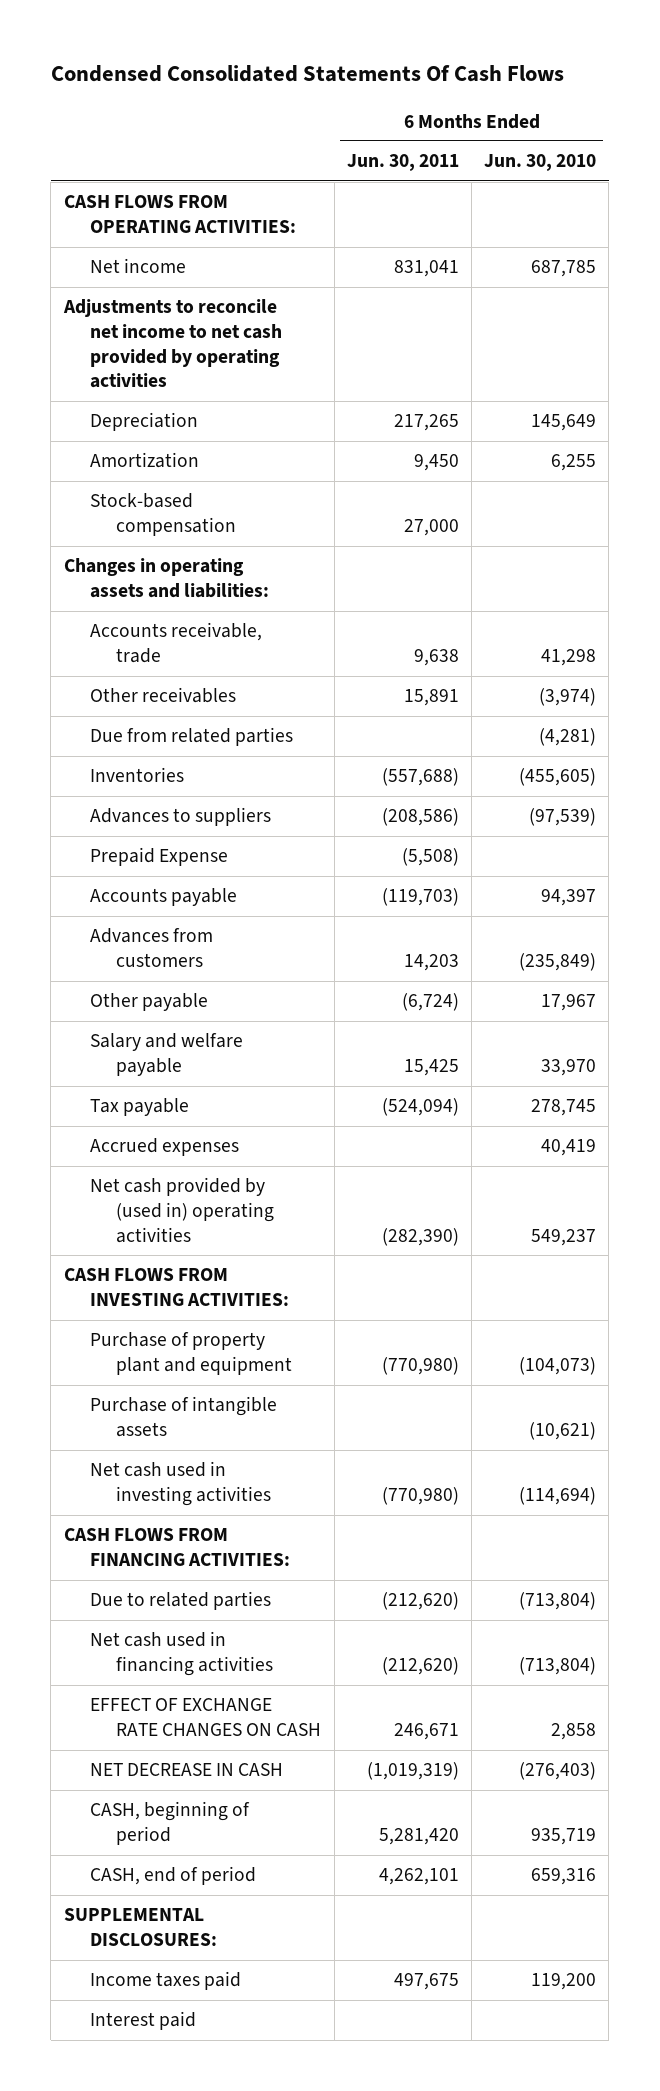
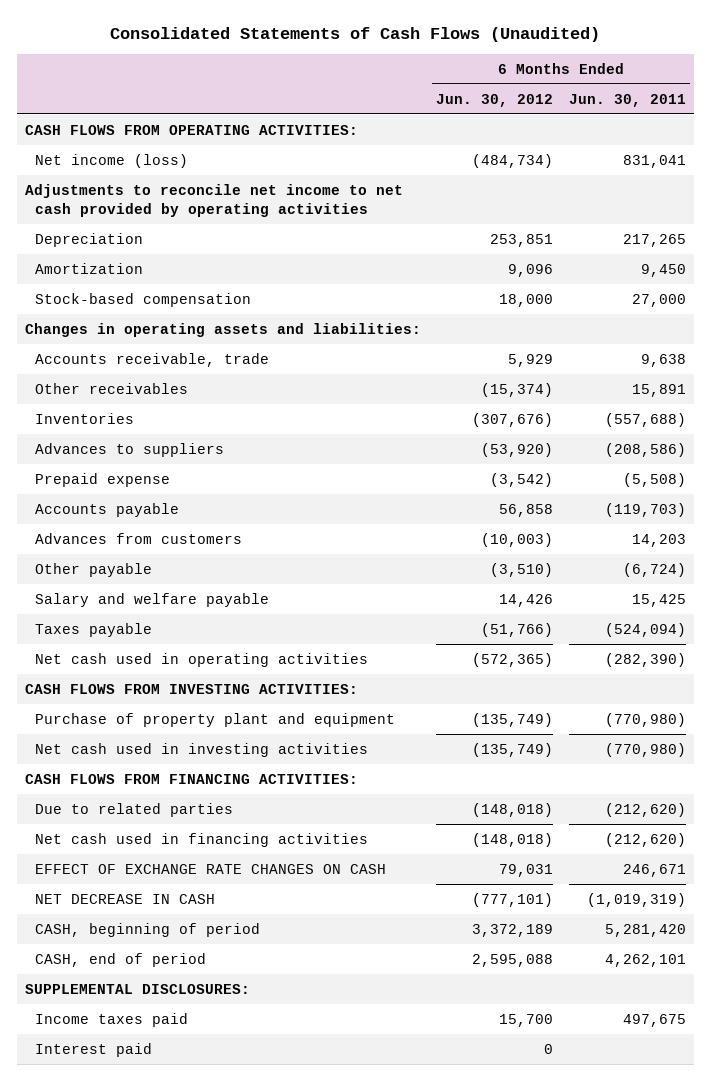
[50,65,564,83] Condensed Consolidated Statements Of Cash Flows -> [110,27,601,43] Consolidated Statements of Cash Flows (Unaudited)
[484,154,597,172] Jun. 30, 2010 -> none
none -> [436,93,554,107] Jun. 30, 2012
[89,258,186,274] Net income -> [35,153,189,168] Net income (loss)
[89,727,293,747] Due from related parties -> none
[89,847,228,867] Prepaid Expense -> [35,472,171,487] Prepaid expense
[89,1138,239,1157] Accrued expenses -> none
[89,1098,189,1117] Tax payable -> [35,622,153,637] Taxes payable
[89,1177,275,1243] Net cash provided by (used in) operating activities -> [35,652,369,667] Net cash used in operating activities
[89,1396,277,1438] Purchase of intangible assets -> none

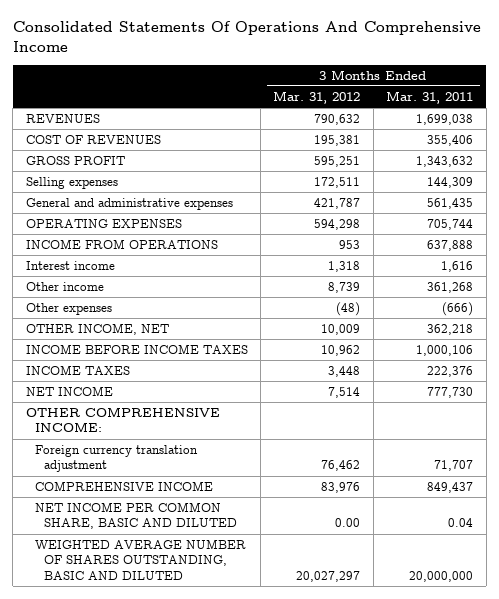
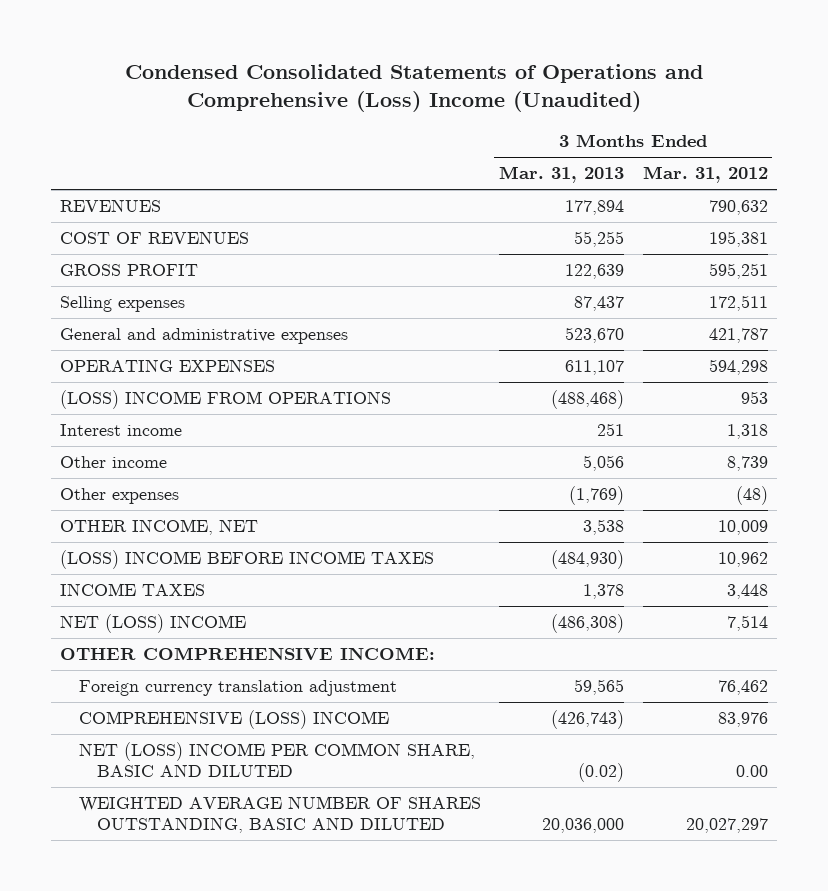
[12,21,481,53] Consolidated Statements Of Operations And Comprehensive Income -> [124,63,703,112] Condensed Consolidated Statements of Operations and Comprehensive (Loss) Income (Unaudited)
[386,90,474,104] Mar. 31, 2011 -> none
none -> [499,166,625,184] Mar. 31, 2013
[25,238,218,249] INCOME FROM OPERATIONS -> [59,390,391,410] (LOSS) INCOME FROM OPERATIONS
[25,343,248,354] INCOME BEFORE INCOME TAXES -> [59,550,434,570] (LOSS) INCOME BEFORE INCOME TAXES
[25,385,113,396] NET INCOME -> [59,614,246,634] NET (LOSS) INCOME
[34,480,213,491] COMPREHENSIVE INCOME -> [78,710,389,730] COMPREHENSIVE (LOSS) INCOME
[34,501,238,530] NET INCOME PER COMMON SHARE, BASIC AND DILUTED -> [78,742,475,778] NET (LOSS) INCOME PER COMMON SHARE, BASIC AND DILUTED

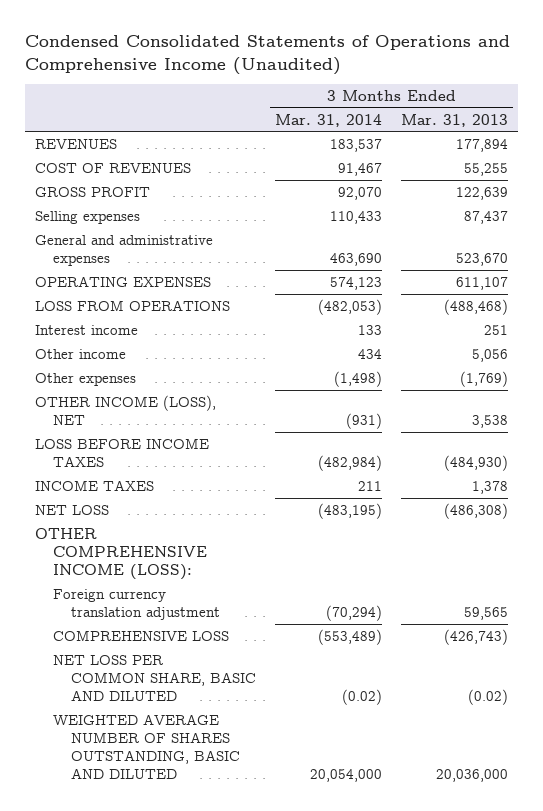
[124,63,703,112] Condensed Consolidated Statements of Operations and Comprehensive (Loss) Income (Unaudited) -> [24,35,510,75] Condensed Consolidated Statements of Operations and Comprehensive Income (Unaudited)
[642,166,768,184] Mar. 31, 2012 -> none
none -> [275,113,383,127] Mar. 31, 2014
[59,390,391,410] (LOSS) INCOME FROM OPERATIONS -> [34,299,230,311] LOSS FROM OPERATIONS
[59,519,258,536] OTHER INCOME, NET -> [34,394,216,425] OTHER INCOME (LOSS), NET
[59,550,434,570] (LOSS) INCOME BEFORE INCOME TAXES -> [34,437,209,467] LOSS BEFORE INCOME TAXES
[59,614,246,634] NET (LOSS) INCOME -> [34,504,109,515] NET LOSS
[59,647,435,661] OTHER COMPREHENSIVE INCOME: -> [34,527,207,580] OTHER COMPREHENSIVE INCOME (LOSS):
[78,710,389,730] COMPREHENSIVE (LOSS) INCOME -> [52,629,229,641] COMPREHENSIVE LOSS
[78,742,475,778] NET (LOSS) INCOME PER COMMON SHARE, BASIC AND DILUTED -> [52,654,257,701] NET LOSS PER COMMON SHARE, BASIC AND DILUTED

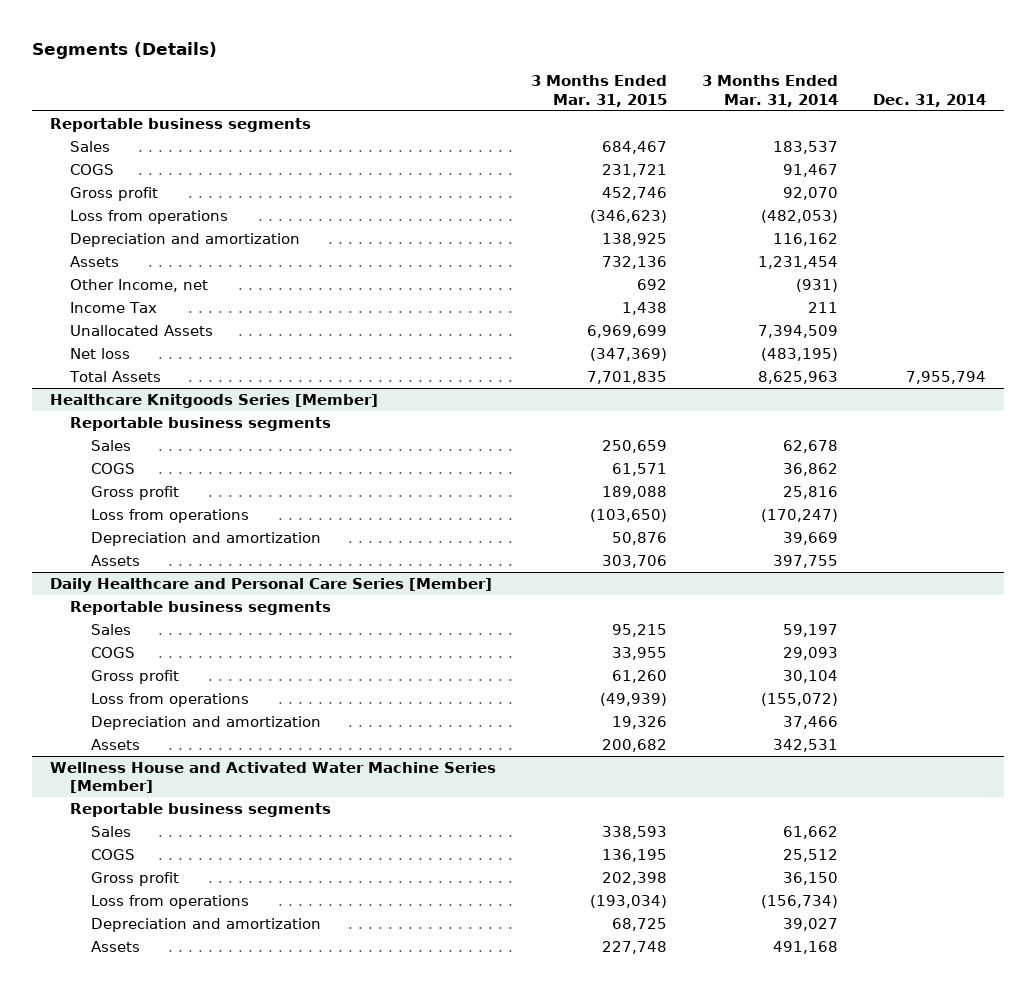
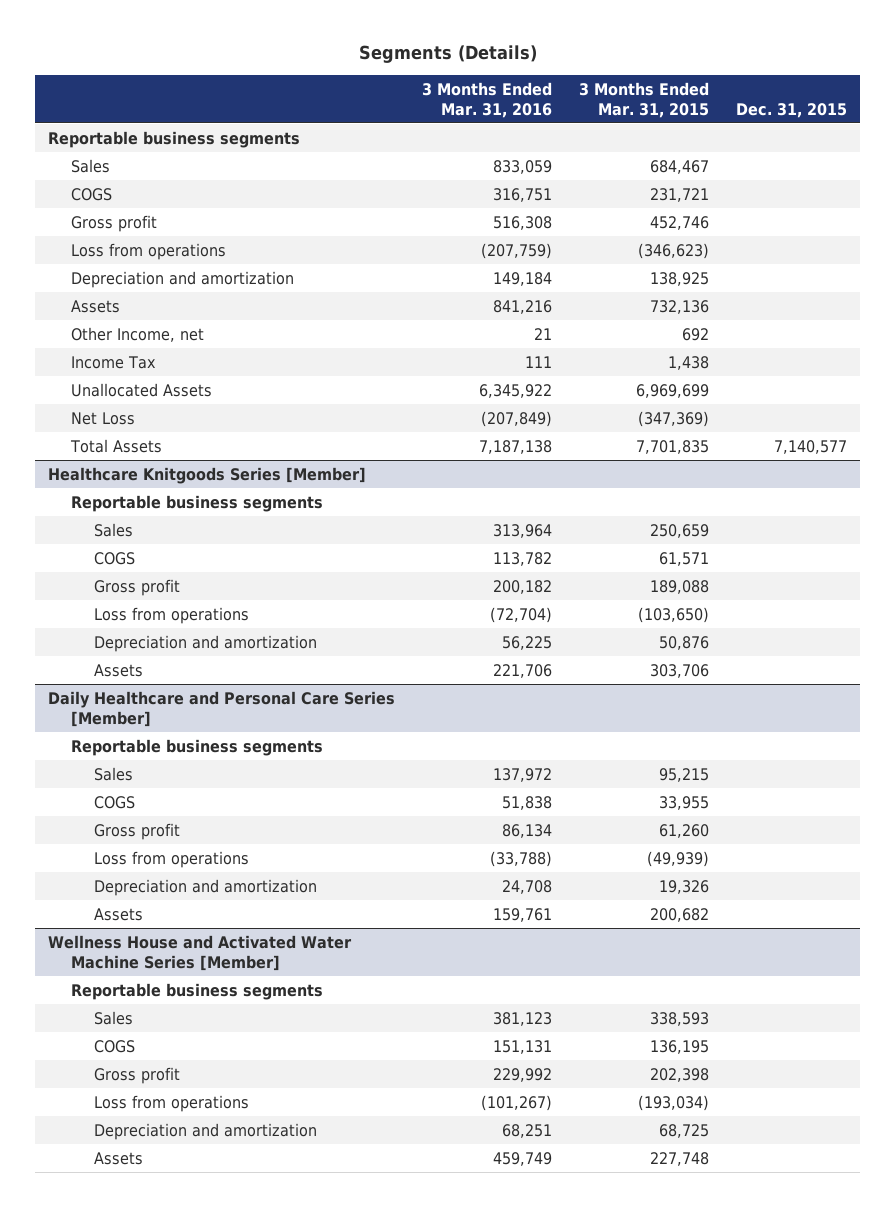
[702,75,839,107] 3 Months Ended Mar. 31, 2014 -> none
[873,93,987,107] Dec. 31, 2014 -> none
none -> [422,81,553,118] 3 Months Ended Mar. 31, 2016
none -> [735,102,847,118] Dec. 31, 2015
[70,347,131,359] Net loss -> [71,411,136,425] Net Loss

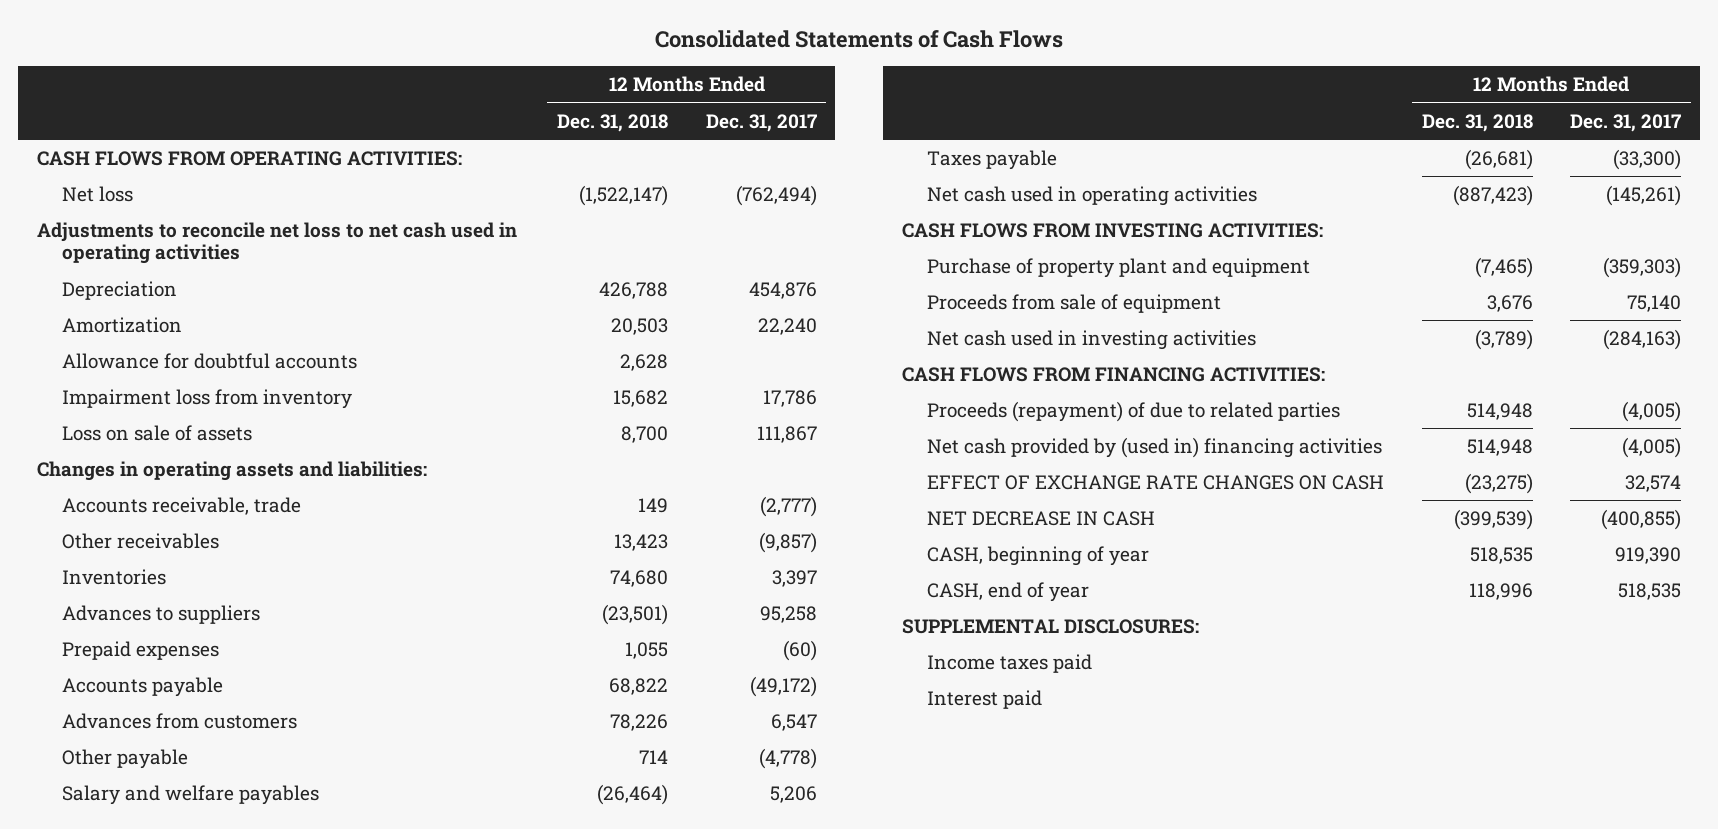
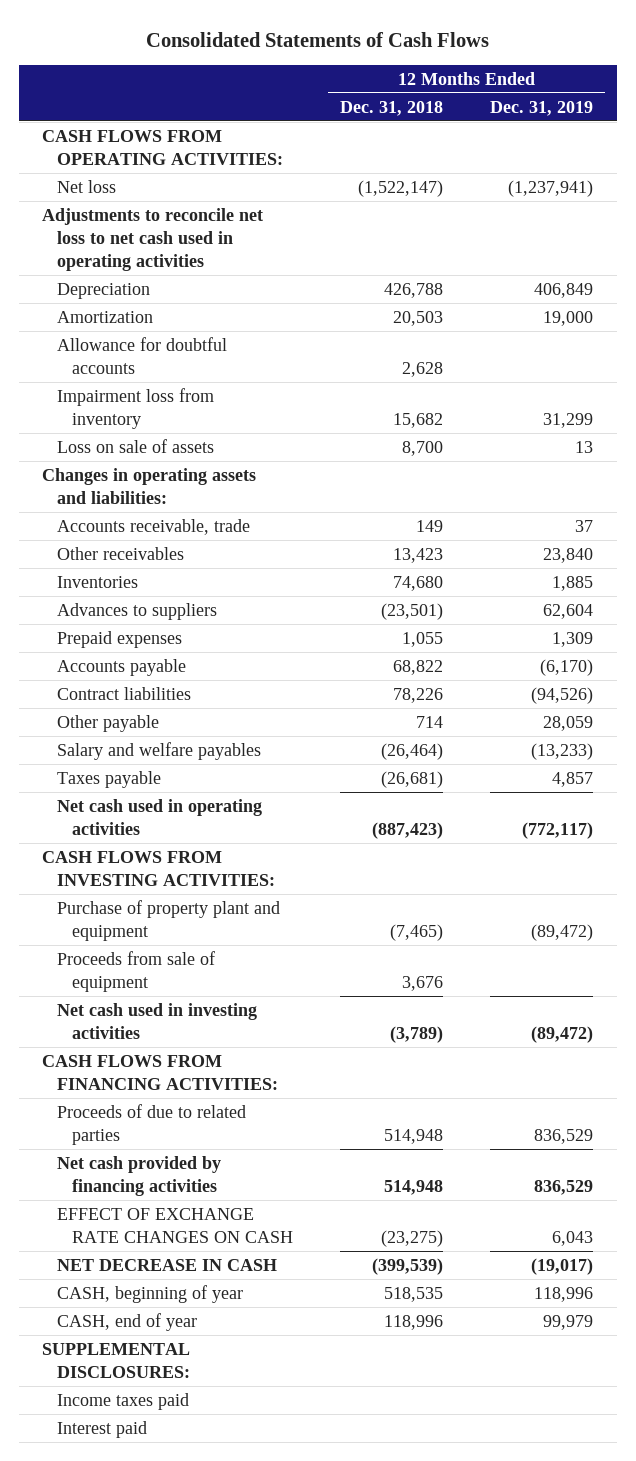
[705,113,817,132] Dec. 31, 2017 -> none
none -> [490,100,594,116] Dec. 31, 2019
[62,712,298,729] Advances from customers -> [57,686,192,700] Contract liabilities
[926,400,1340,422] Proceeds (repayment) of due to related parties -> [57,1103,247,1146] Proceeds of due to related parties
[926,436,1382,458] Net cash provided by (used in) financing activities -> [57,1155,222,1197] Net cash provided by financing activities

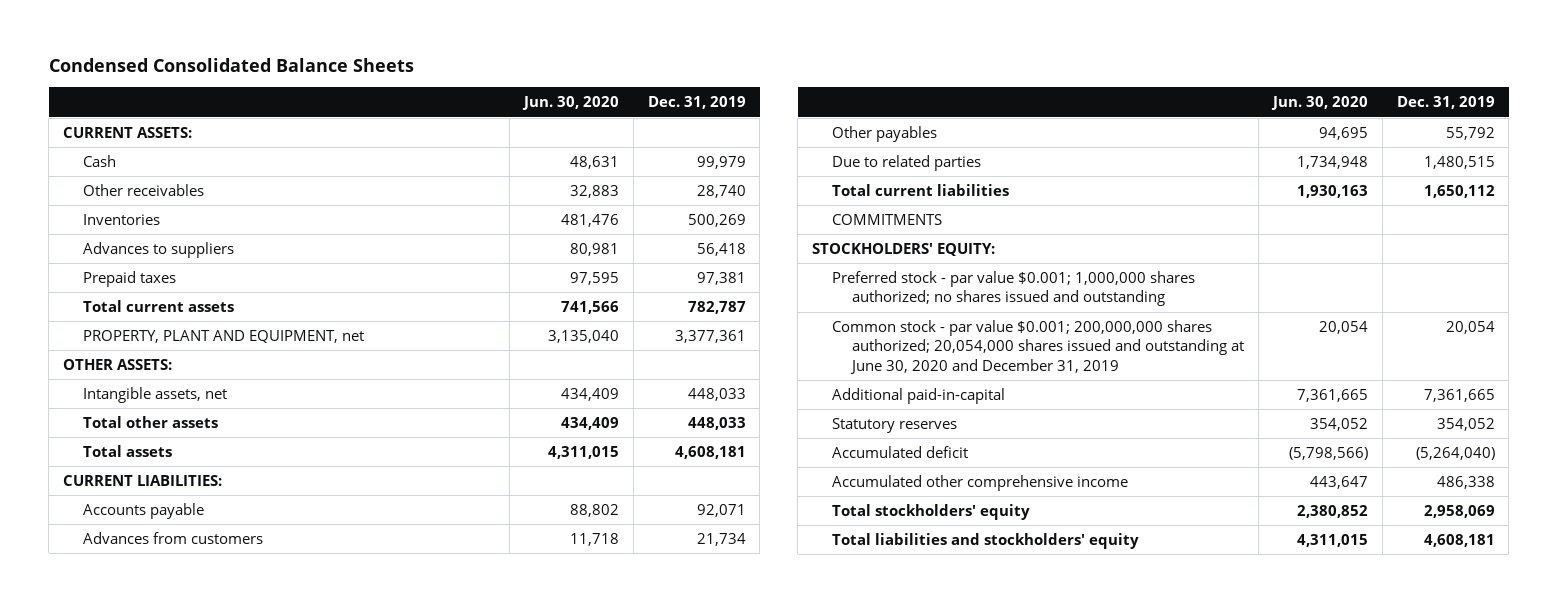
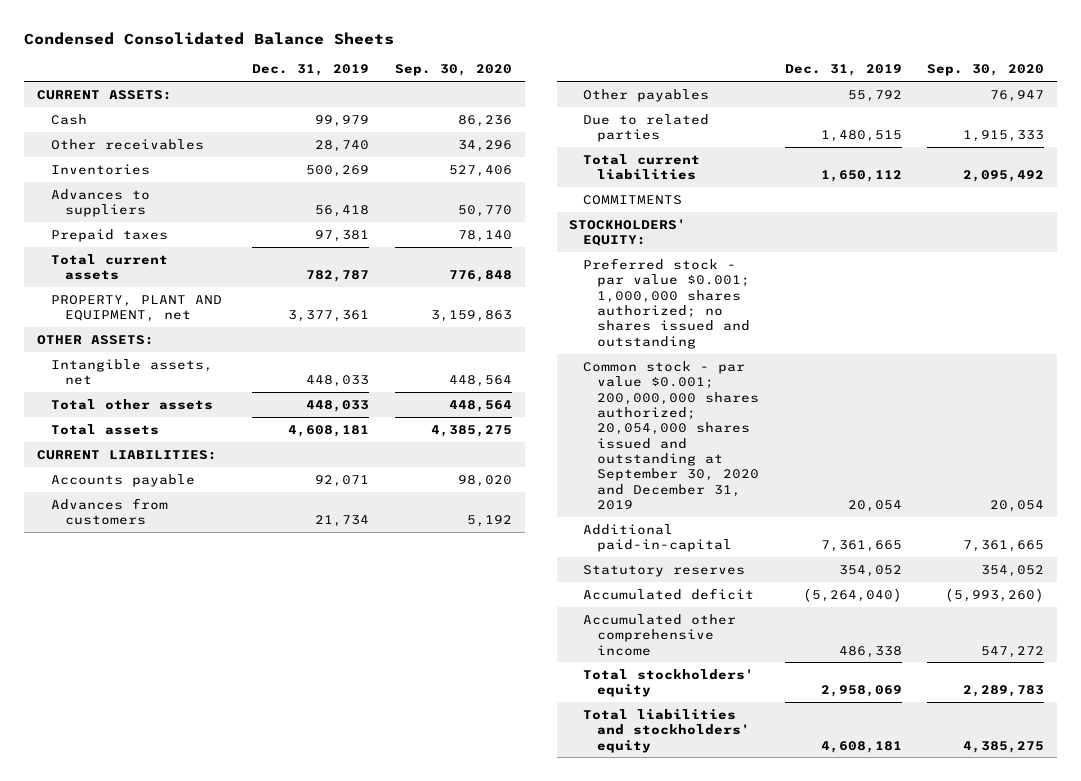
[522,96,620,111] Jun. 30, 2020 -> none
none -> [394,64,512,77] Sep. 30, 2020
[832,320,1245,374] Common stock - par value $0.001; 200,000,000 shares authorized; 20,054,000 shares issued and outstanding at June 30, 2020 and December 31, 2019 -> [583,360,760,511] Common stock - par value $0.001; 200,000,000 shares authorized; 20,054,000 shares issued and outstanding at September 30, 2020 and December 31, 2019

